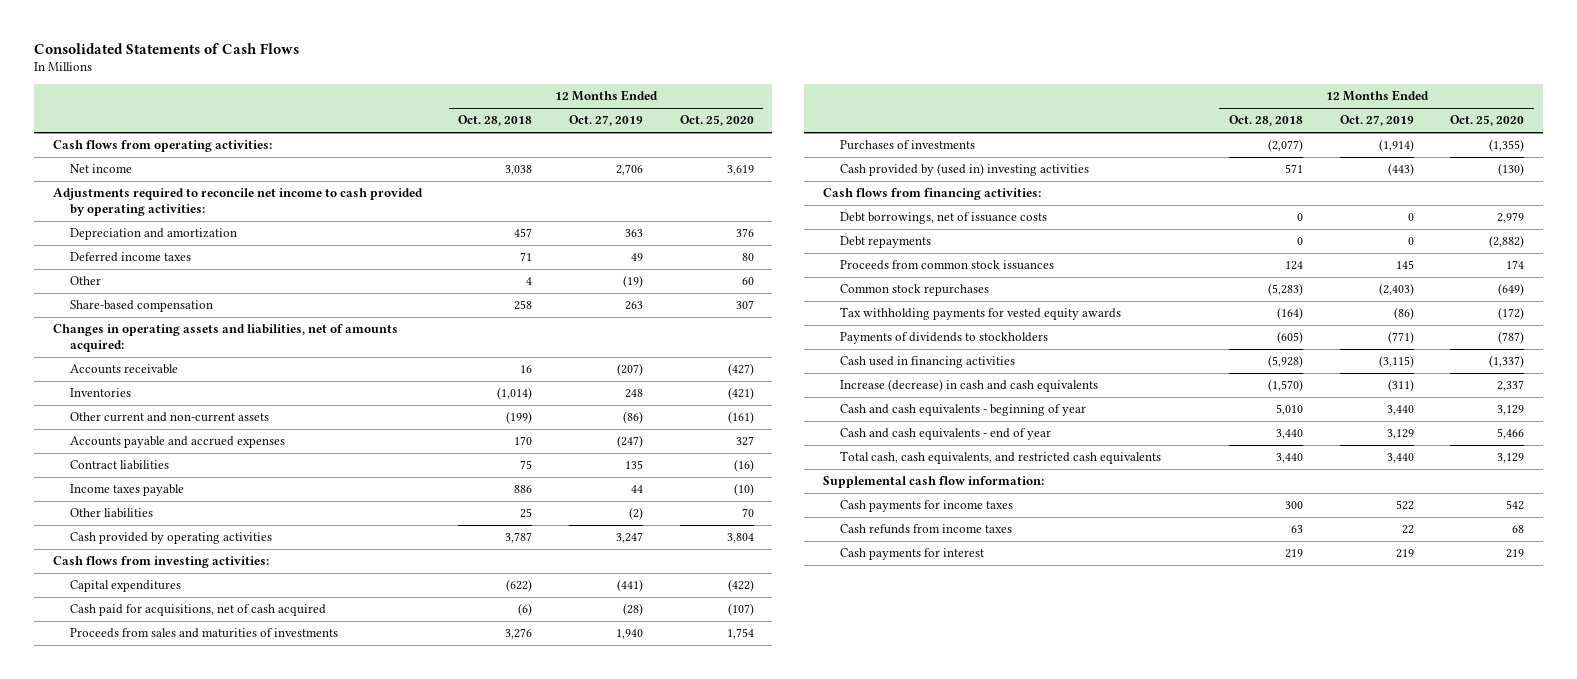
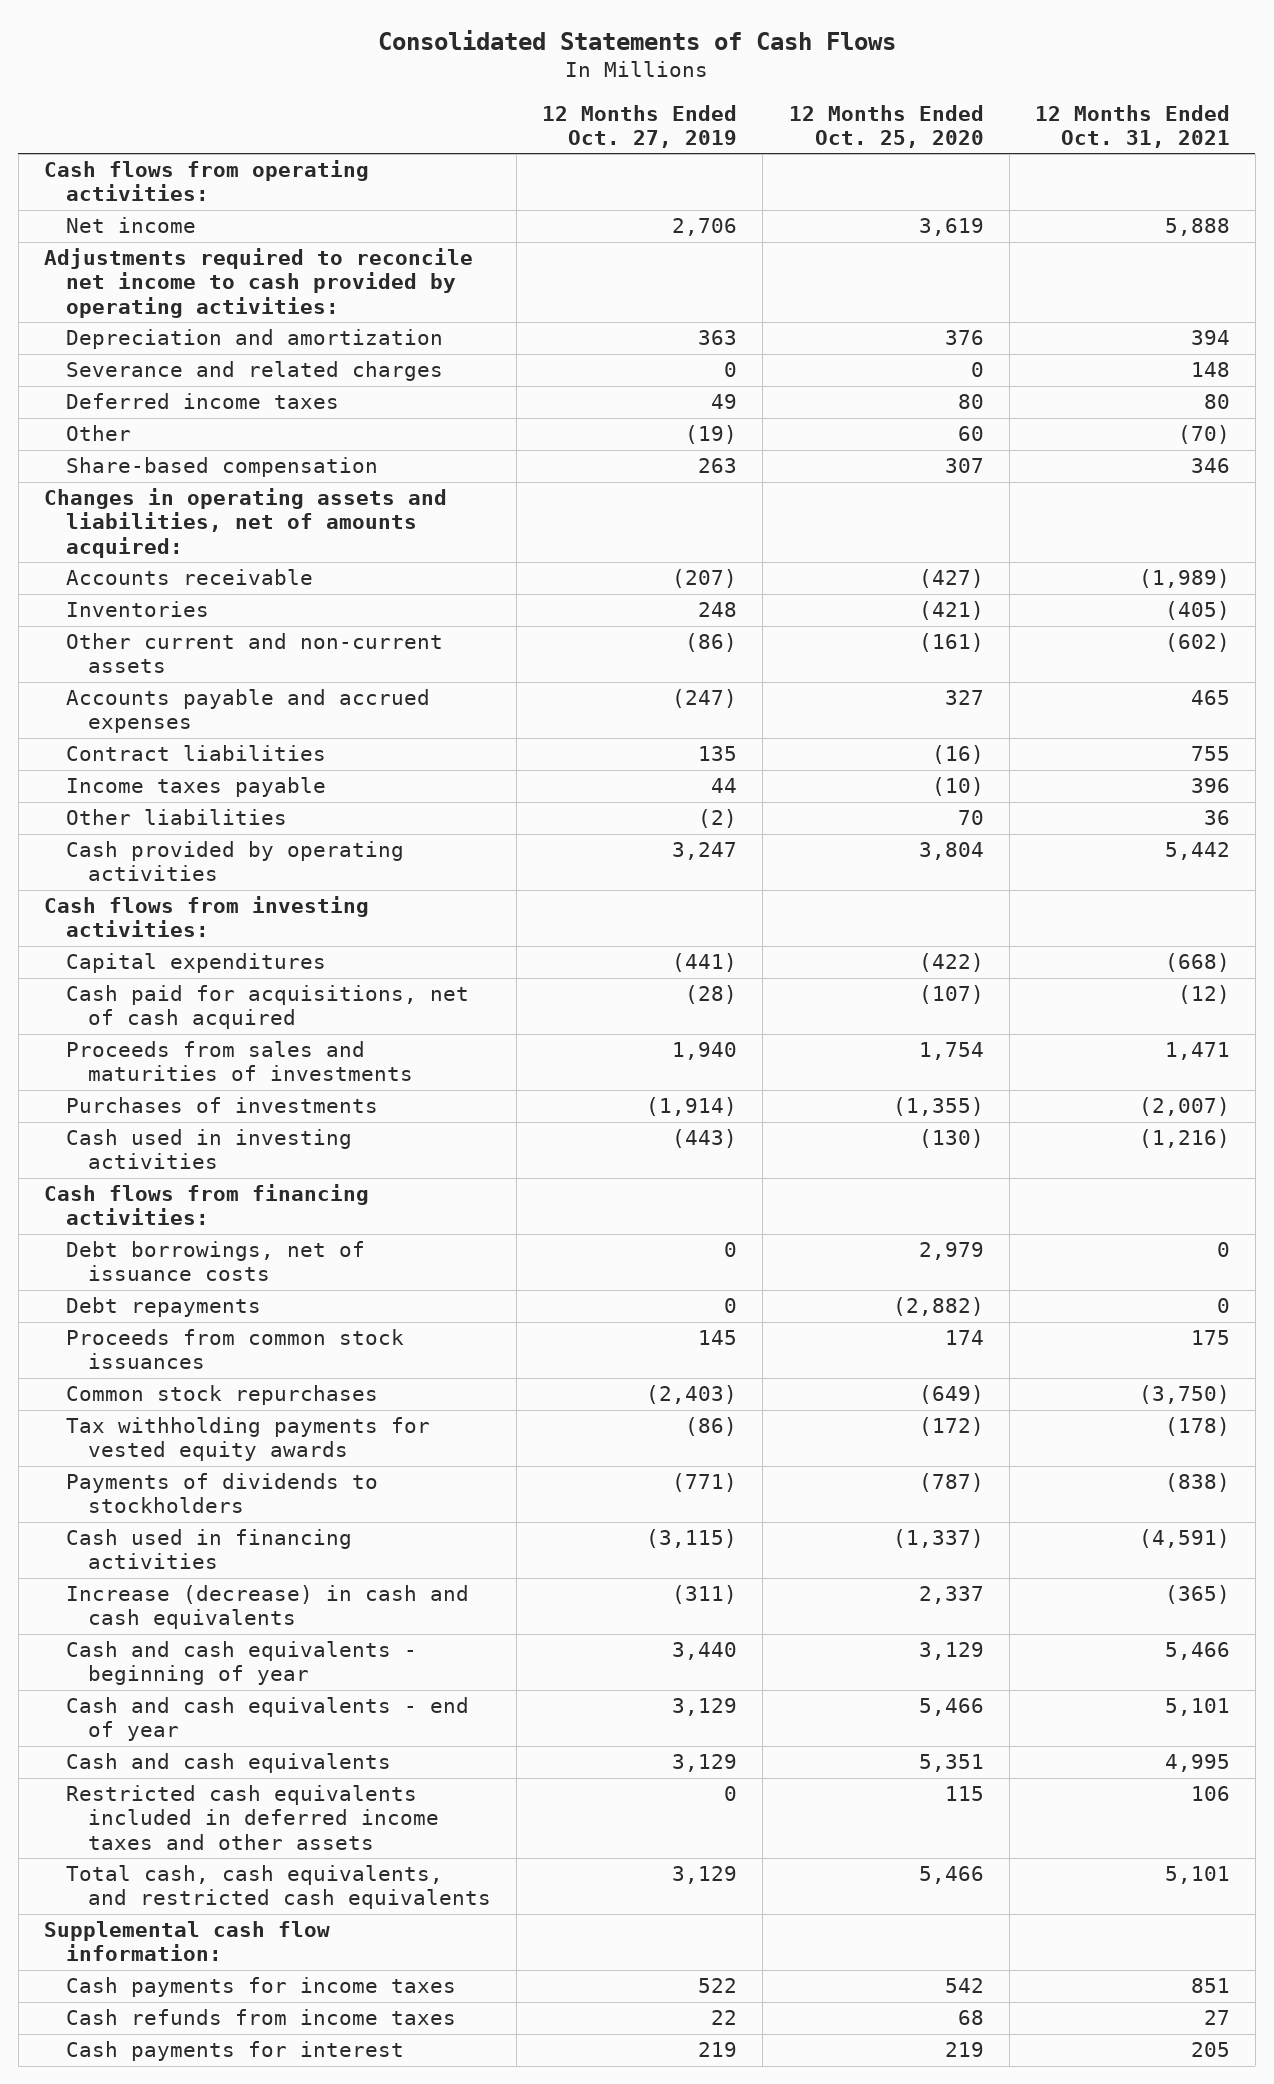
[458,115,533,127] Oct. 28, 2018 -> none
none -> [1034,104,1230,149] 12 Months Ended Oct. 31, 2021
none -> [65,361,443,382] Severance and related charges
[839,163,1089,177] Cash provided by (used in) investing activities -> [65,1129,352,1170] Cash used in investing activities
none -> [65,1753,391,1774] Cash and cash equivalents
none -> [65,1785,440,1850] Restricted cash equivalents included in deferred income taxes and other assets
[1386,453,1414,464] 3,440 -> [672,1866,738,1885] 3,129
[1497,453,1525,464] 3,129 -> [918,1866,984,1885] 5,466

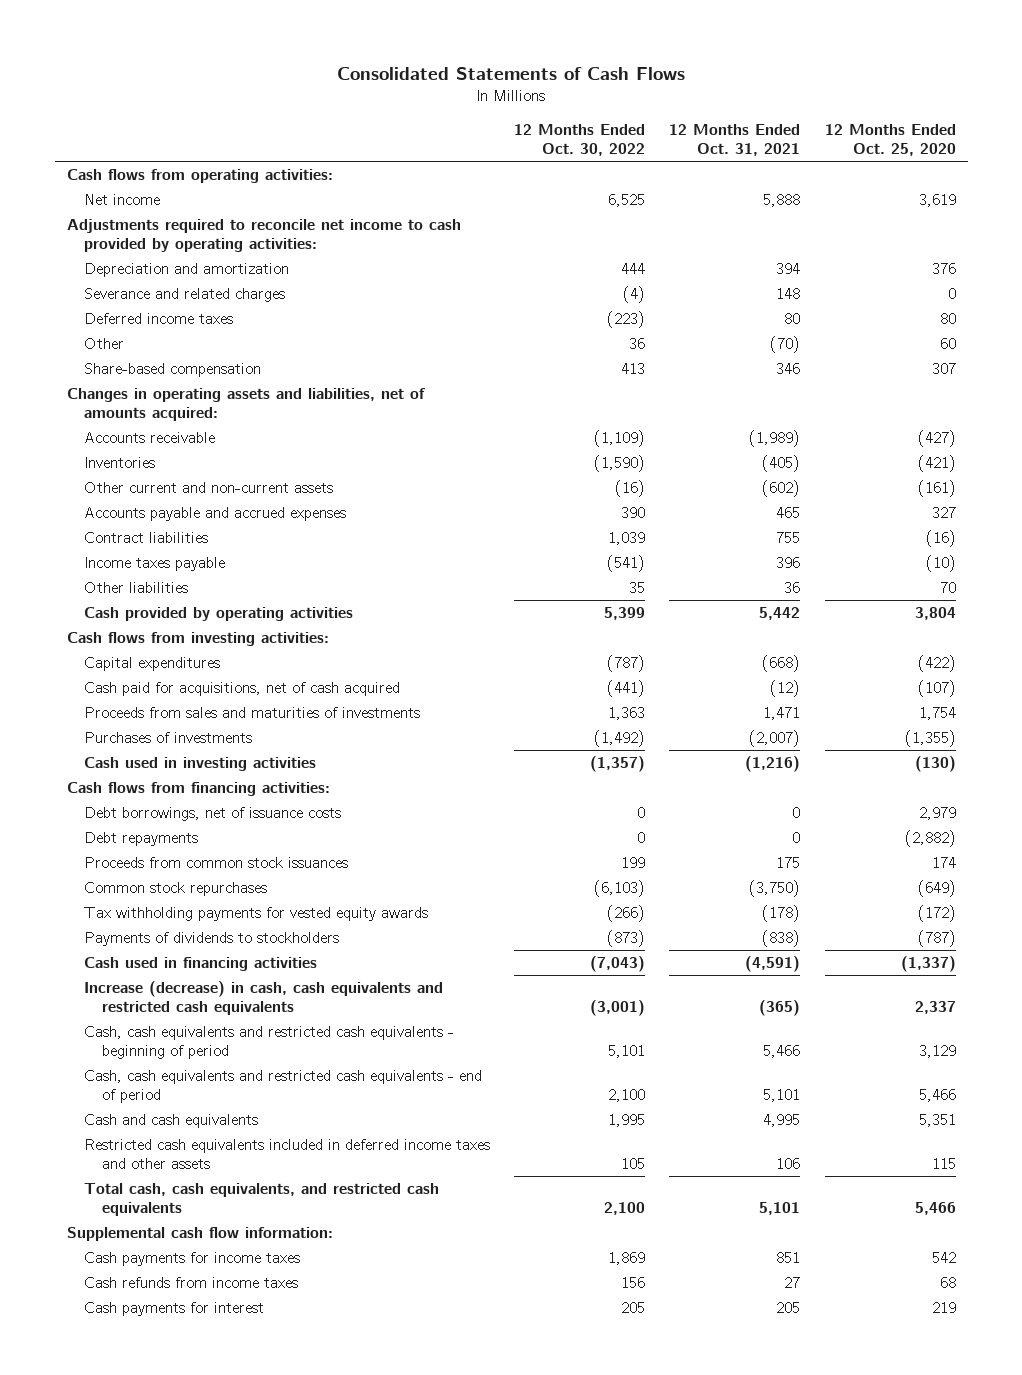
[542,104,738,149] 12 Months Ended Oct. 27, 2019 -> none
none -> [514,124,646,157] 12 Months Ended Oct. 30, 2022
[65,1585,469,1630] Increase (decrease) in cash and cash equivalents -> [84,981,444,1015] Increase (decrease) in cash, cash equivalents and restricted cash equivalents
[65,1641,417,1686] Cash and cash equivalents - beginning of year -> [84,1026,455,1059] Cash, cash equivalents and restricted cash equivalents - beginning of period
[65,1697,469,1742] Cash and cash equivalents - end of year -> [84,1070,483,1103] Cash, cash equivalents and restricted cash equivalents - end of period

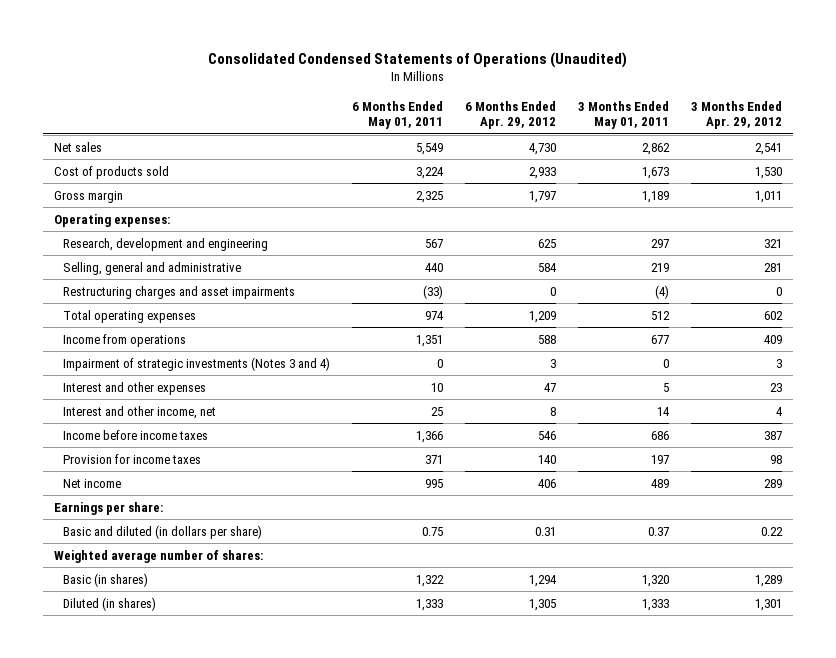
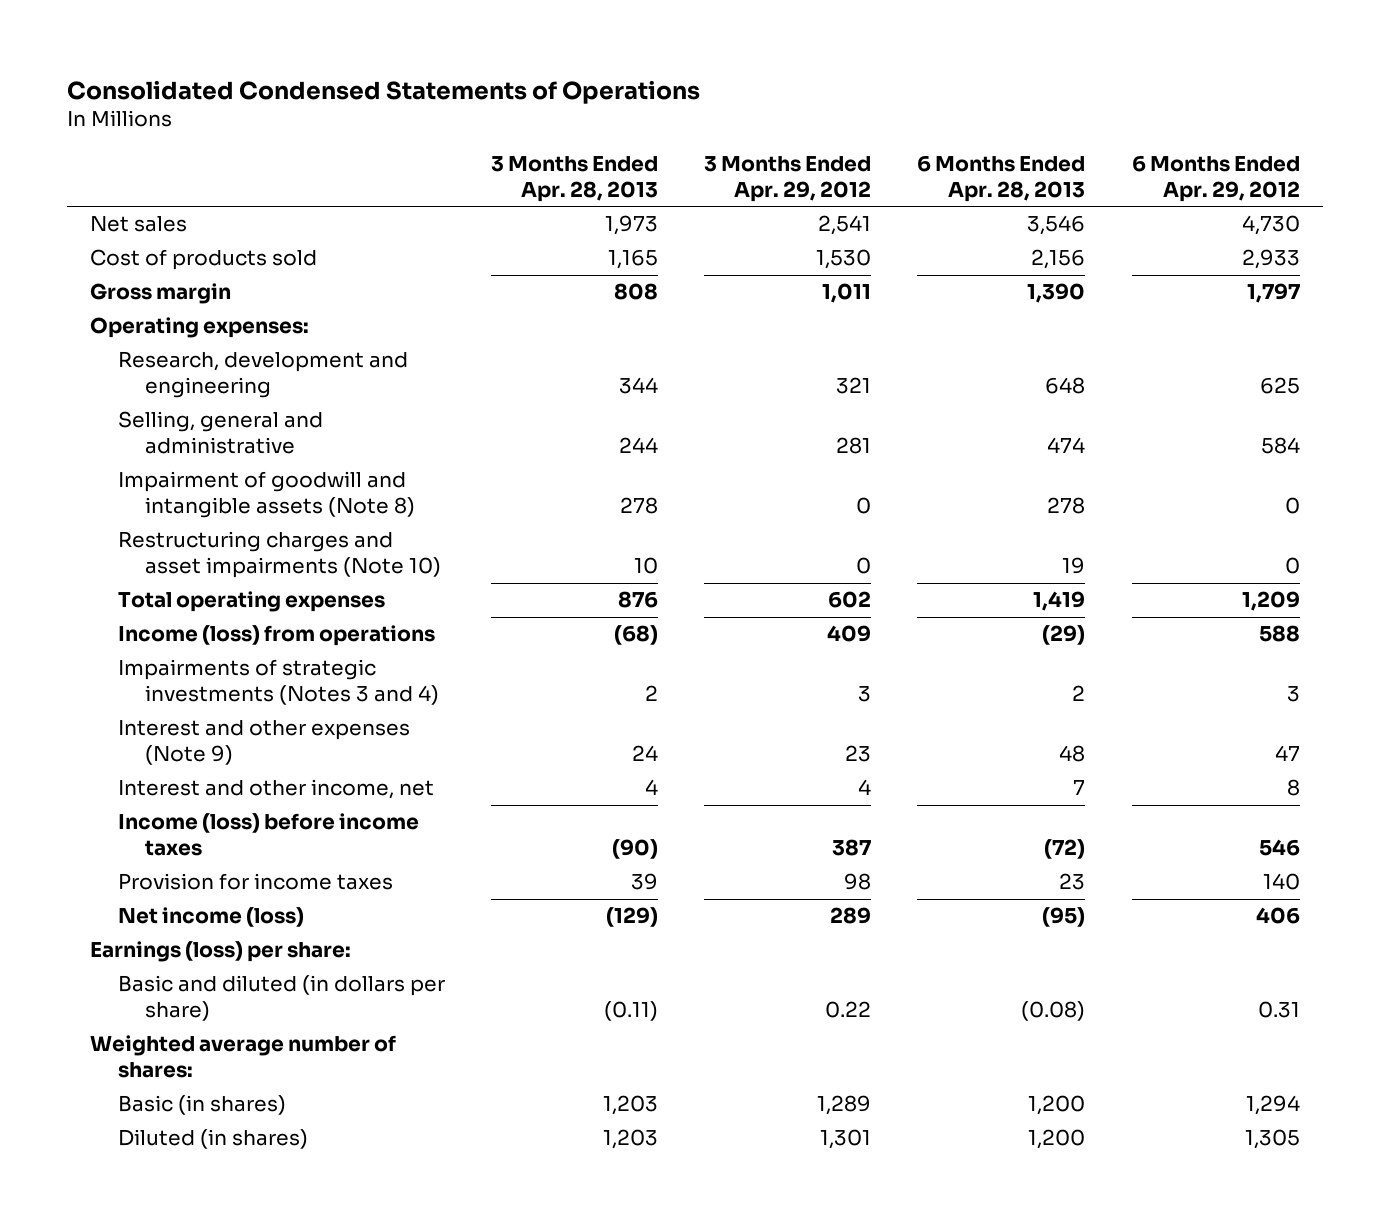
[208,51,628,68] Consolidated Condensed Statements of Operations (Unaudited) -> [67,79,701,104] Consolidated Condensed Statements of Operations
[352,101,444,130] 6 Months Ended May 01, 2011 -> none
[578,101,670,130] 3 Months Ended May 01, 2011 -> none
none -> [490,156,658,203] 3 Months Ended Apr. 28, 2013
none -> [917,155,1086,203] 6 Months Ended Apr. 28, 2013
none -> [117,471,416,519] Impairment of goodwill and intangible assets (Note 8)
[63,285,296,299] Restructuring charges and asset impairments -> [117,531,442,579] Restructuring charges and asset impairments (Note 10)
[63,333,187,347] Income from operations -> [117,625,435,647] Income (loss) from operations
[63,356,331,371] Impairment of strategic investments (Notes 3 and 4) -> [117,659,440,706] Impairments of strategic investments (Notes 3 and 4)
[63,381,207,395] Interest and other expenses -> [117,720,410,766] Interest and other expenses (Note 9)
[63,429,209,440] Income before income taxes -> [117,813,419,857] Income (loss) before income taxes
[63,478,122,488] Net income -> [117,907,304,928] Net income (loss)
[54,501,164,515] Earnings per share: -> [90,941,352,963] Earnings (loss) per share:

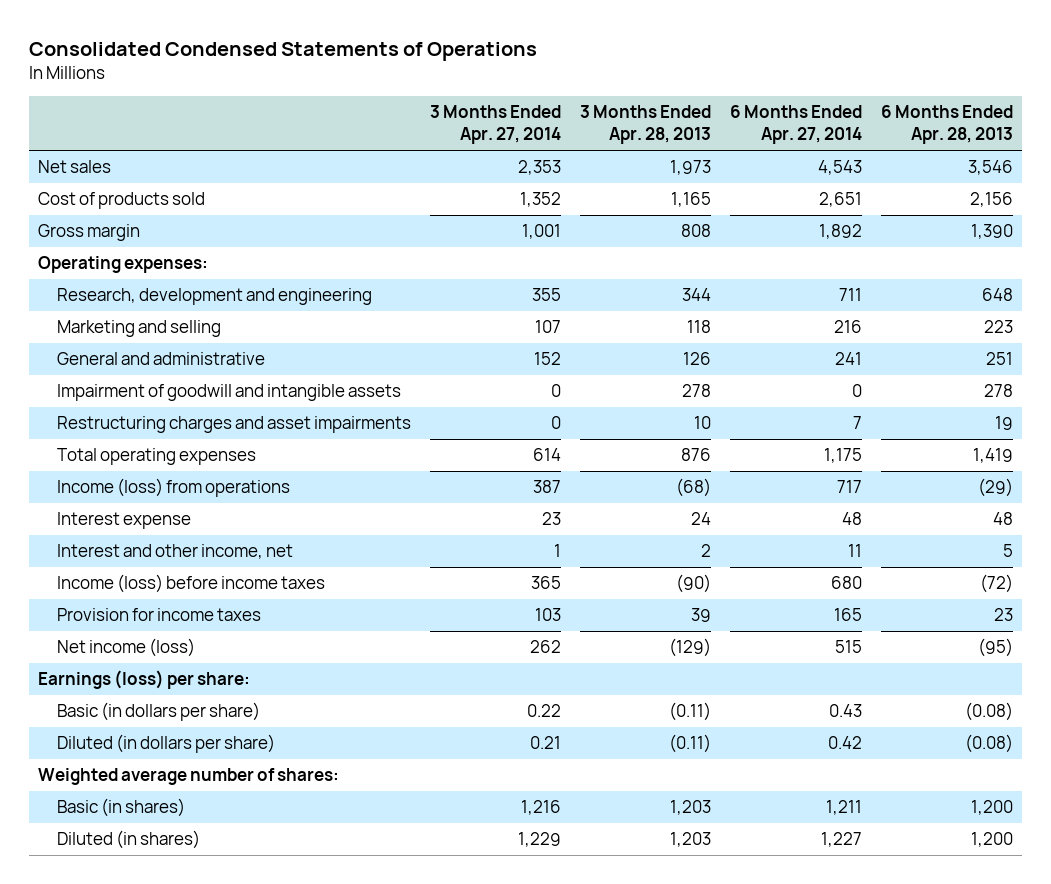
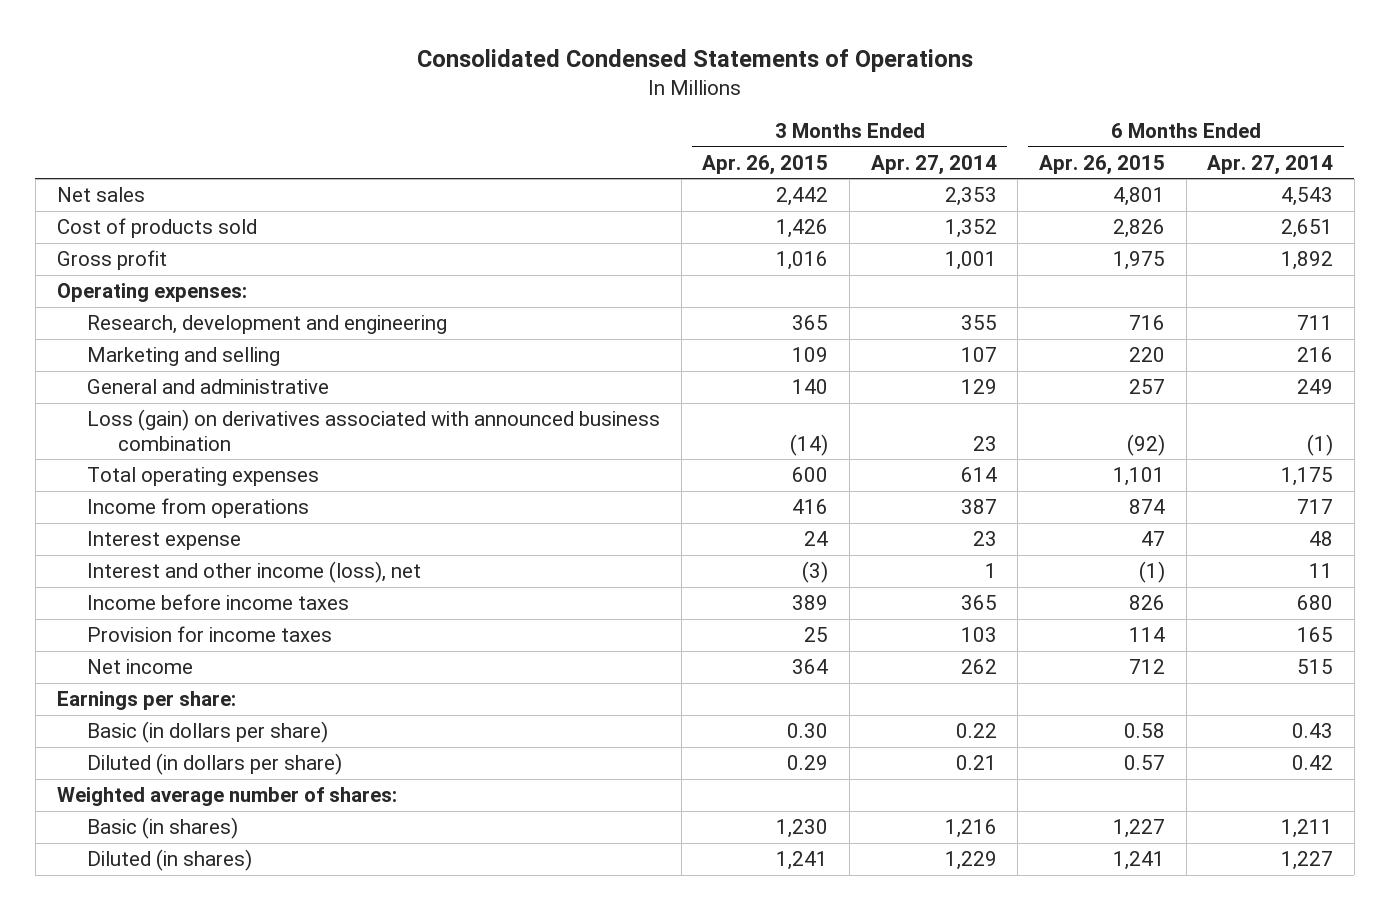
[579,105,711,145] 3 Months Ended Apr. 28, 2013 -> none
[880,105,1013,145] 6 Months Ended Apr. 28, 2013 -> none
none -> [702,154,829,175] Apr. 26, 2015
none -> [1038,154,1165,175] Apr. 26, 2015
[38,224,141,242] Gross margin -> [56,250,167,271] Gross profit
[56,384,401,402] Impairment of goodwill and intangible assets -> none
[56,416,411,434] Restructuring charges and asset impairments -> none
[533,352,561,366] 152 -> [960,379,997,395] 129
[834,352,862,366] 241 -> [1297,379,1334,395] 249
none -> [87,409,661,451] Loss (gain) on derivatives associated with announced business combination
[56,478,290,498] Income (loss) from operations -> [87,498,310,519] Income from operations
[56,544,293,560] Interest and other income, net -> [87,561,422,584] Interest and other income (loss), net
[56,574,325,594] Income (loss) before income taxes -> [87,594,350,611] Income before income taxes
[56,638,195,658] Net income (loss) -> [87,659,194,675] Net income
[38,670,251,690] Earnings (loss) per share: -> [56,691,236,711] Earnings per share:

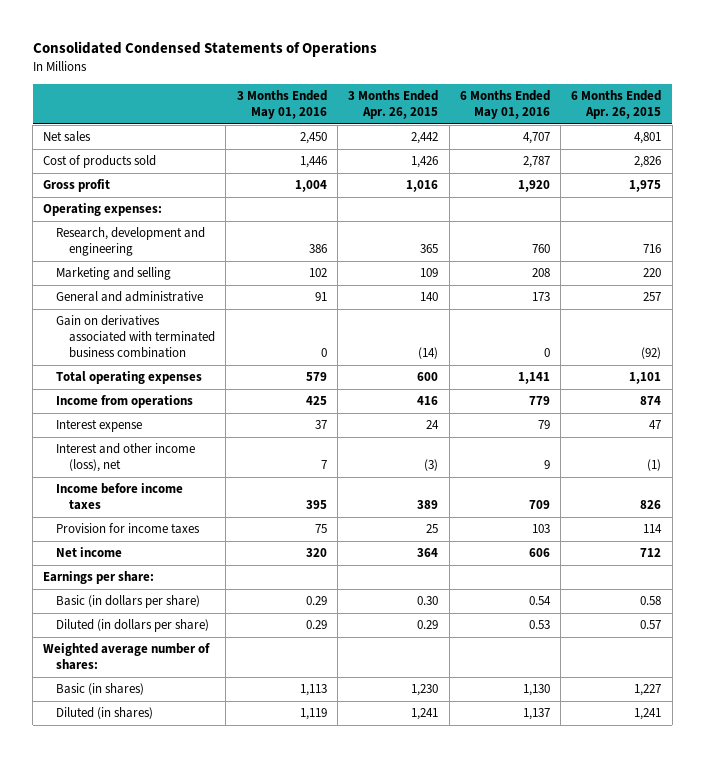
[870,154,997,175] Apr. 27, 2014 -> none
[1207,154,1334,175] Apr. 27, 2014 -> none
none -> [236,90,327,120] 3 Months Ended May 01, 2016
none -> [459,90,550,120] 6 Months Ended May 01, 2016
[87,409,661,451] Loss (gain) on derivatives associated with announced business combination -> [56,315,216,359] Gain on derivatives associated with terminated business combination

